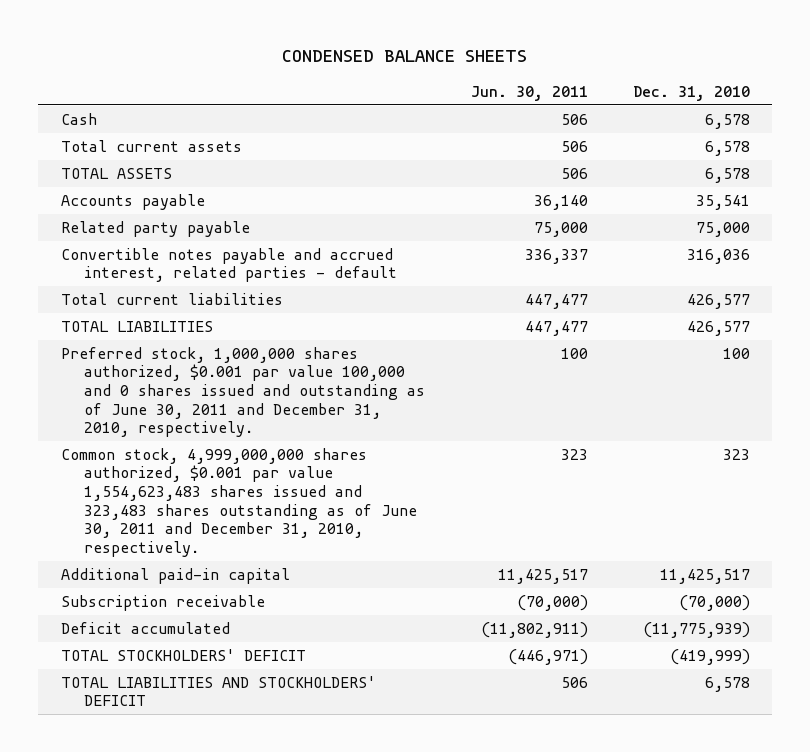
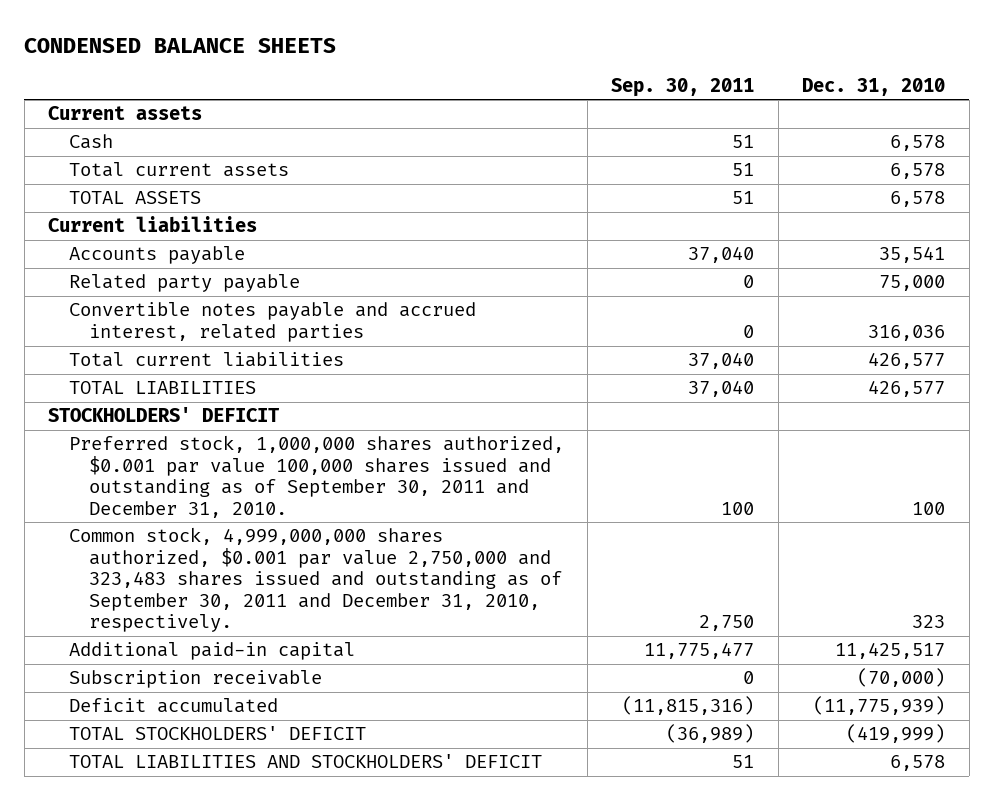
[470,85,588,101] Jun. 30, 2011 -> none
none -> [611,77,755,97] Sep. 30, 2011
none -> [48,106,203,121] Current assets
none -> [48,216,258,233] Current liabilities
[60,247,398,283] Convertible notes payable and accrued interest, related parties - default -> [68,302,476,342] Convertible notes payable and accrued interest, related parties
none -> [48,407,281,423] STOCKHOLDERS' DEFICIT
[60,346,426,438] Preferred stock, 1,000,000 shares authorized, $0.001 par value 100,000 and 0 shares issued and outstanding as of June 30, 2011 and December 31, 2010, respectively. -> [68,435,564,518] Preferred stock, 1,000,000 shares authorized, $0.001 par value 100,000 shares issued and outstanding as of September 30, 2011 and December 31, 2010.
[60,447,418,557] Common stock, 4,999,000,000 shares authorized, $0.001 par value 1,554,623,483 shares issued and 323,483 shares outstanding as of June 30, 2011 and December 31, 2010, respectively. -> [68,527,562,633] Common stock, 4,999,000,000 shares authorized, $0.001 par value 2,750,000 and 323,483 shares issued and outstanding as of September 30, 2011 and December 31, 2010, respectively.

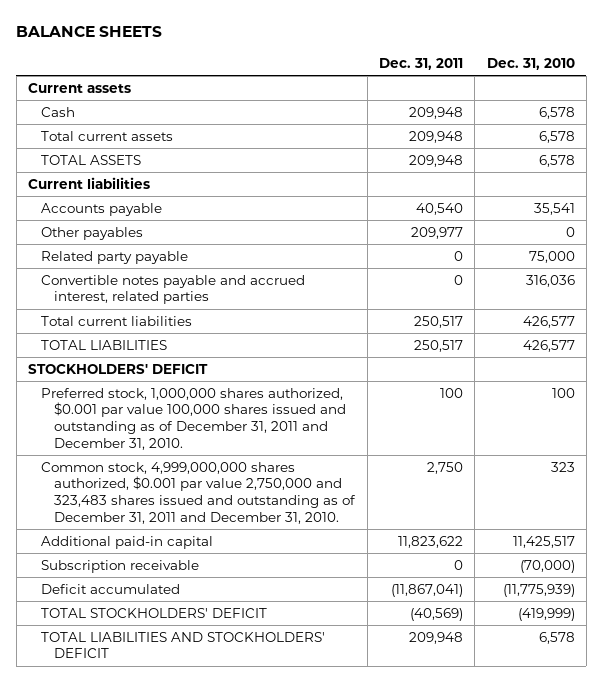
[24,37,337,53] CONDENSED BALANCE SHEETS -> [16,26,163,38] BALANCE SHEETS
[611,77,755,97] Sep. 30, 2011 -> none
none -> [379,57,464,70] Dec. 31, 2011
none -> [41,226,144,240] Other payables
[68,435,564,518] Preferred stock, 1,000,000 shares authorized, $0.001 par value 100,000 shares issued and outstanding as of September 30, 2011 and December 31, 2010. -> [41,387,347,450] Preferred stock, 1,000,000 shares authorized, $0.001 par value 100,000 shares issued and outstanding as of December 31, 2011 and December 31, 2010.
[68,527,562,633] Common stock, 4,999,000,000 shares authorized, $0.001 par value 2,750,000 and 323,483 shares issued and outstanding as of September 30, 2011 and December 31, 2010, respectively. -> [41,461,357,524] Common stock, 4,999,000,000 shares authorized, $0.001 par value 2,750,000 and 323,483 shares issued and outstanding as of December 31, 2011 and December 31, 2010.

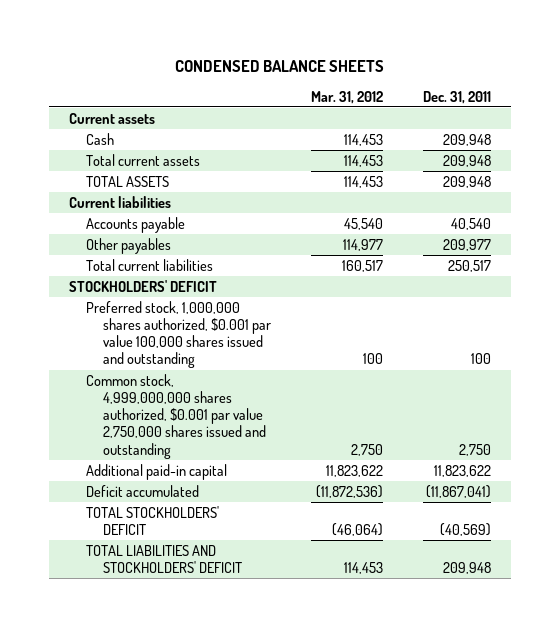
[16,26,163,38] BALANCE SHEETS -> [174,59,384,72] CONDENSED BALANCE SHEETS
[486,57,575,70] Dec. 31, 2010 -> none
none -> [310,90,383,104] Mar. 31, 2012
[41,250,189,264] Related party payable -> none
[41,274,306,305] Convertible notes payable and accrued interest, related parties -> none
[41,339,168,350] TOTAL LIABILITIES -> none
[41,387,347,450] Preferred stock, 1,000,000 shares authorized, $0.001 par value 100,000 shares issued and outstanding as of December 31, 2011 and December 31, 2010. -> [85,300,271,369] Preferred stock, 1,000,000 shares authorized, $0.001 par value 100,000 shares issued and outstanding
[41,461,357,524] Common stock, 4,999,000,000 shares authorized, $0.001 par value 2,750,000 and 323,483 shares issued and outstanding as of December 31, 2011 and December 31, 2010. -> [85,373,266,459] Common stock, 4,999,000,000 shares authorized, $0.001 par value 2,750,000 shares issued and outstanding
[41,559,200,573] Subscription receivable -> none

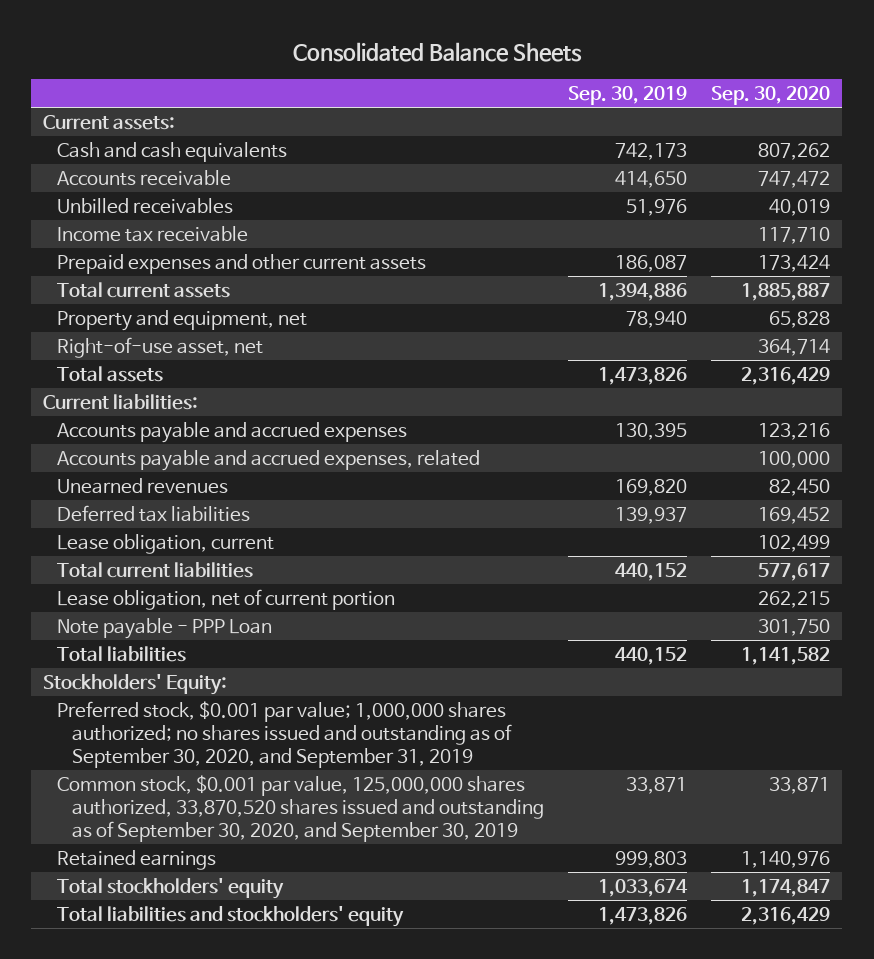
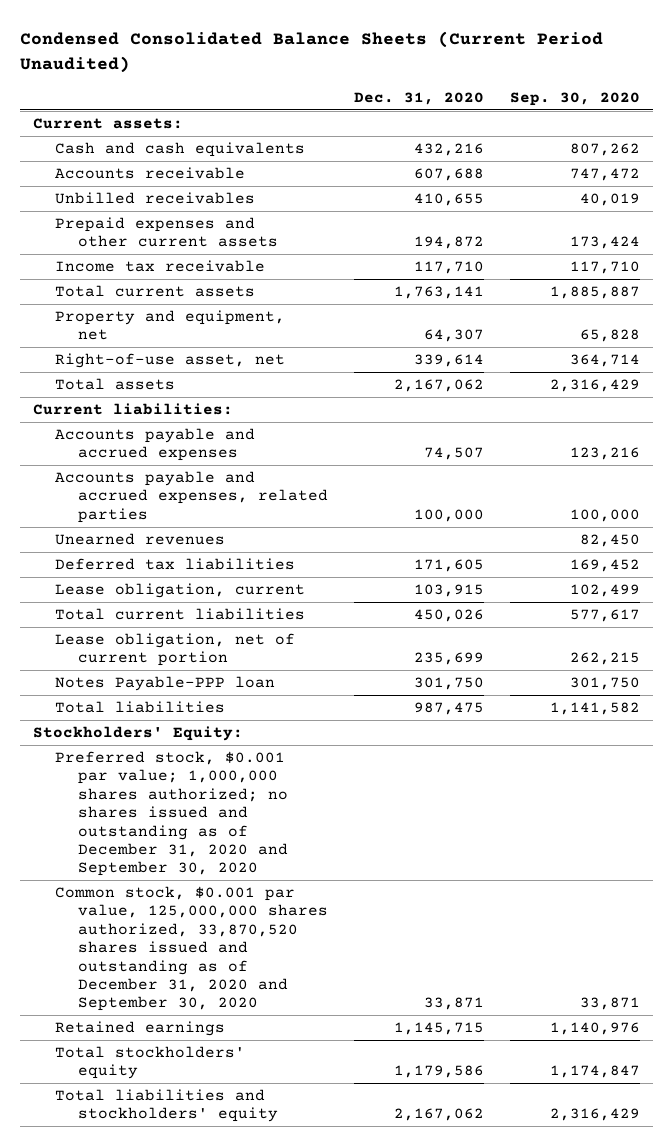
[292,42,582,63] Consolidated Balance Sheets -> [19,31,603,73] Condensed Consolidated Balance Sheets (Current Period Unaudited)
[567,85,687,105] Sep. 30, 2019 -> none
none -> [353,91,484,105] Dec. 31, 2020
[57,225,249,242] Income tax receivable -> [55,260,266,273] Income tax receivable
[57,449,481,471] Accounts payable and accrued expenses, related -> [55,471,329,523] Accounts payable and accrued expenses, related parties
[57,617,273,639] Note payable - PPP Loan -> [55,676,276,692] Notes Payable-PPP loan
[57,700,512,768] Preferred stock, $0.001 par value; 1,000,000 shares authorized; no shares issued and outstanding as of September 30, 2020, and September 31, 2019 -> [55,751,289,877] Preferred stock, $0.001 par value; 1,000,000 shares authorized; no shares issued and outstanding as of December 31, 2020 and September 30, 2020
[57,774,544,842] Common stock, $0.001 par value, 125,000,000 shares authorized, 33,870,520 shares issued and outstanding as of September 30, 2020, and September 30, 2019 -> [55,886,329,1012] Common stock, $0.001 par value, 125,000,000 shares authorized, 33,870,520 shares issued and outstanding as of December 31, 2020 and September 30, 2020

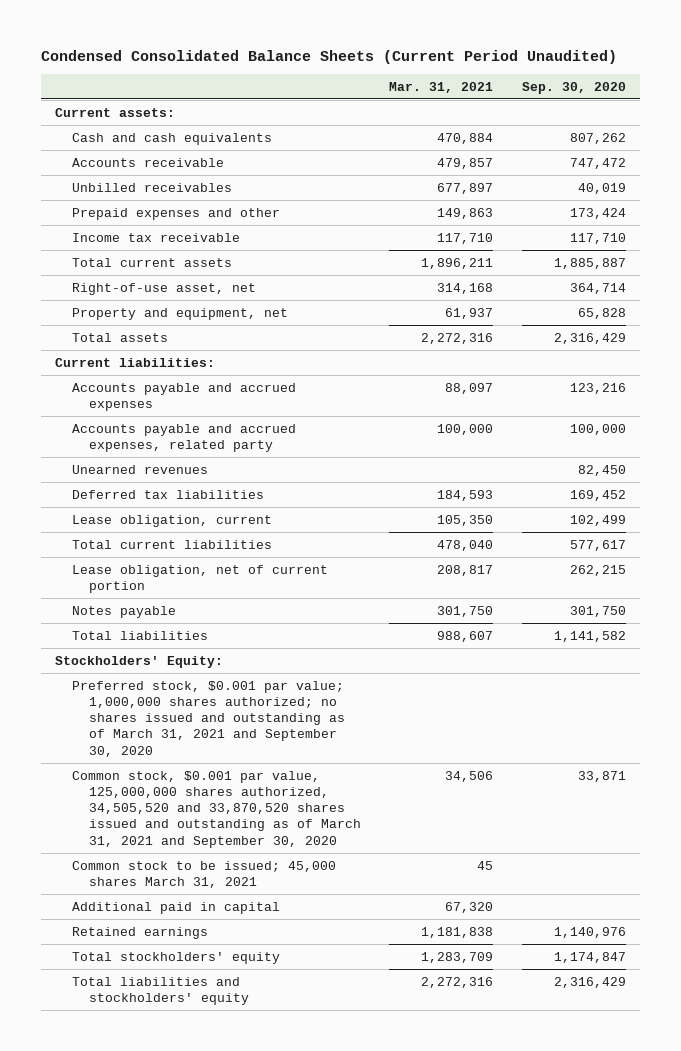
[353,91,484,105] Dec. 31, 2020 -> none
none -> [389,81,494,93] Mar. 31, 2021
[55,217,279,248] Prepaid expenses and other current assets -> [71,207,280,220] Prepaid expenses and other
[55,310,286,341] Property and equipment, net -> [71,307,288,320] Property and equipment, net
[55,471,329,523] Accounts payable and accrued expenses, related parties -> [71,423,296,452] Accounts payable and accrued expenses, related party
[55,676,276,692] Notes Payable-PPP loan -> [71,605,176,618] Notes payable
[55,751,289,877] Preferred stock, $0.001 par value; 1,000,000 shares authorized; no shares issued and outstanding as of December 31, 2020 and September 30, 2020 -> [71,680,345,757] Preferred stock, $0.001 par value; 1,000,000 shares authorized; no shares issued and outstanding as of March 31, 2021 and September 30, 2020
[55,886,329,1012] Common stock, $0.001 par value, 125,000,000 shares authorized, 33,870,520 shares issued and outstanding as of December 31, 2020 and September 30, 2020 -> [71,770,361,848] Common stock, $0.001 par value, 125,000,000 shares authorized, 34,505,520 and 33,870,520 shares issued and outstanding as of March 31, 2021 and September 30, 2020
none -> [71,860,336,888] Common stock to be issued; 45,000 shares March 31, 2021
none -> [71,901,280,914] Additional paid in capital

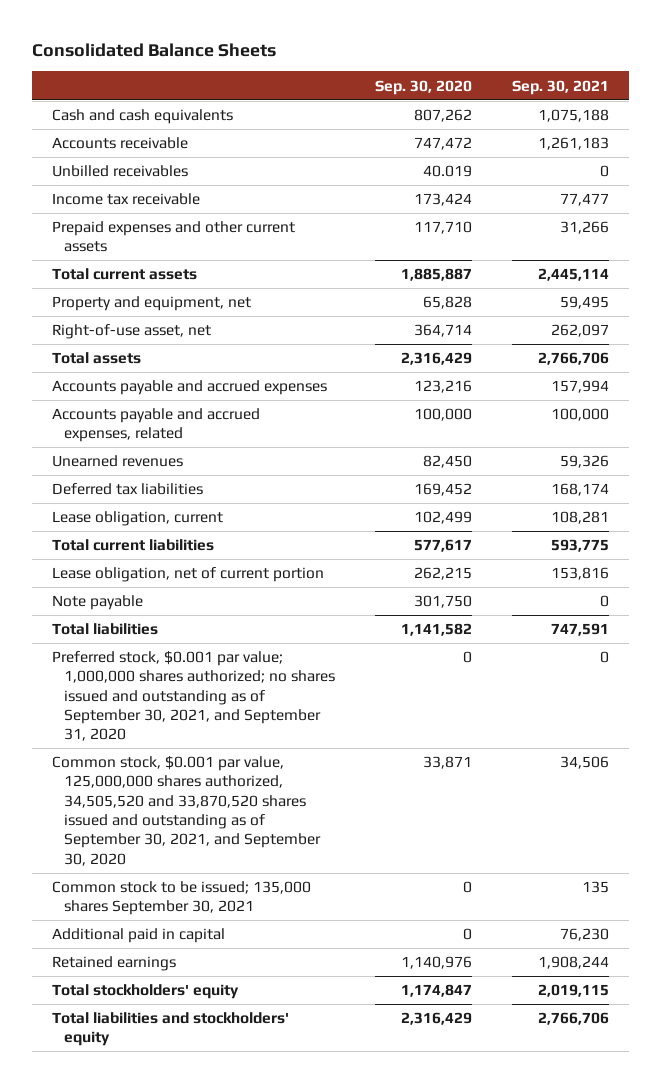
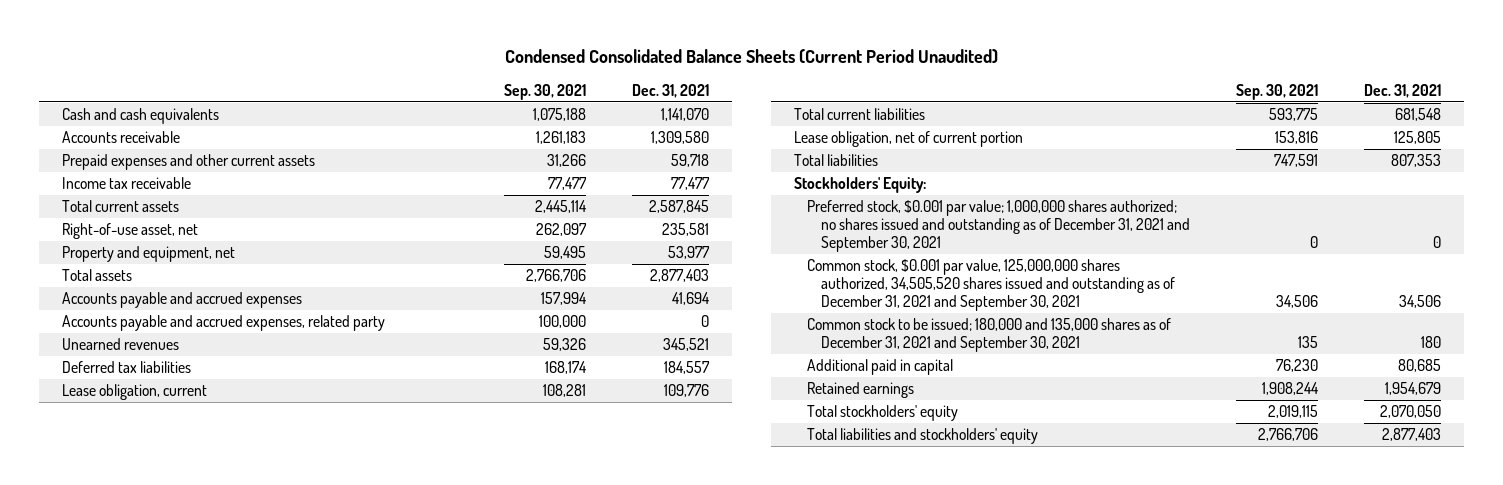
[31,42,276,57] Consolidated Balance Sheets -> [504,49,998,65] Condensed Consolidated Balance Sheets (Current Period Unaudited)
[374,79,472,95] Sep. 30, 2020 -> none
none -> [631,83,709,98] Dec. 31, 2021
[51,165,188,178] Unbilled receivables -> none
[51,193,200,206] Income tax receivable -> [62,177,192,190] Income tax receivable
[51,296,251,312] Property and equipment, net -> [62,246,236,263] Property and equipment, net
[51,408,260,443] Accounts payable and accrued expenses, related -> [62,315,386,332] Accounts payable and accrued expenses, related party
[51,595,143,611] Note payable -> none
none -> [794,177,927,194] Stockholders' Equity:
[51,651,335,742] Preferred stock, $0.001 par value; 1,000,000 shares authorized; no shares issued and outstanding as of September 30, 2021, and September 31, 2020 -> [807,200,1190,253] Preferred stock, $0.001 par value; 1,000,000 shares authorized; no shares issued and outstanding as of December 31, 2021 and September 30, 2021
[51,756,321,866] Common stock, $0.001 par value, 125,000,000 shares authorized, 34,505,520 and 33,870,520 shares issued and outstanding as of September 30, 2021, and September 30, 2020 -> [807,259,1175,312] Common stock, $0.001 par value, 125,000,000 shares authorized, 34,505,520 shares issued and outstanding as of December 31, 2021 and September 30, 2021
[51,881,311,916] Common stock to be issued; 135,000 shares September 30, 2021 -> [807,318,1172,353] Common stock to be issued; 180,000 and 135,000 shares as of December 31, 2021 and September 30, 2021

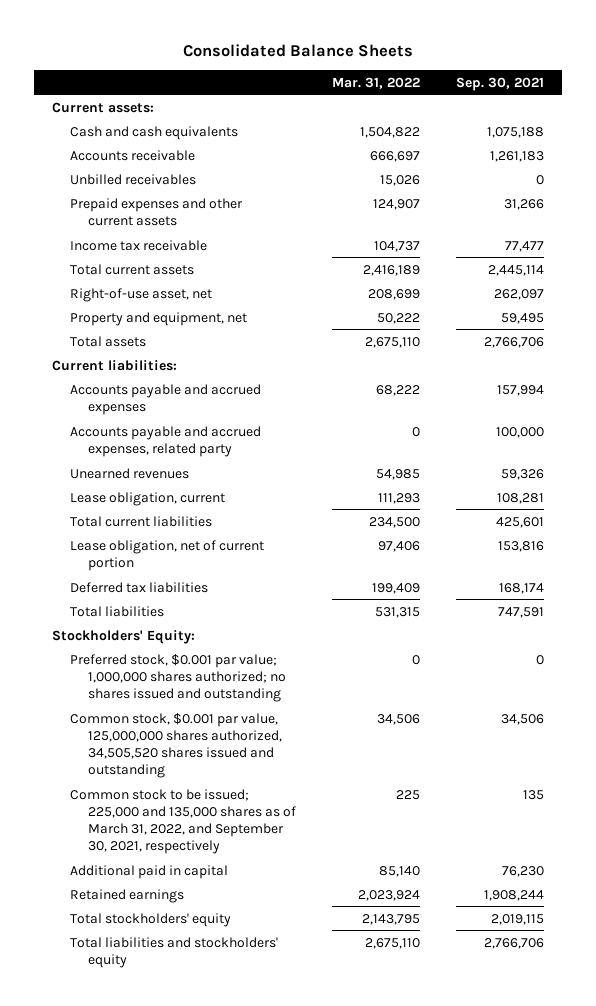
[504,49,998,65] Condensed Consolidated Balance Sheets (Current Period Unaudited) -> [182,43,413,57] Consolidated Balance Sheets
[631,83,709,98] Dec. 31, 2021 -> none
none -> [332,76,421,89] Mar. 31, 2022
none -> [51,101,154,113] Current assets:
none -> [69,173,196,185] Unbilled receivables
none -> [51,359,177,371] Current liabilities:
[1268,108,1318,122] 593,775 -> [496,516,545,528] 425,601
[62,361,192,374] Deferred tax liabilities -> [69,581,208,593] Deferred tax liabilities
[807,200,1190,253] Preferred stock, $0.001 par value; 1,000,000 shares authorized; no shares issued and outstanding as of December 31, 2021 and September 30, 2021 -> [69,653,287,703] Preferred stock, $0.001 par value; 1,000,000 shares authorized; no shares issued and outstanding
[807,259,1175,312] Common stock, $0.001 par value, 125,000,000 shares authorized, 34,505,520 shares issued and outstanding as of December 31, 2021 and September 30, 2021 -> [69,712,283,779] Common stock, $0.001 par value, 125,000,000 shares authorized, 34,505,520 shares issued and outstanding
[807,318,1172,353] Common stock to be issued; 180,000 and 135,000 shares as of December 31, 2021 and September 30, 2021 -> [69,788,297,855] Common stock to be issued; 225,000 and 135,000 shares as of March 31, 2022, and September 30, 2021, respectively

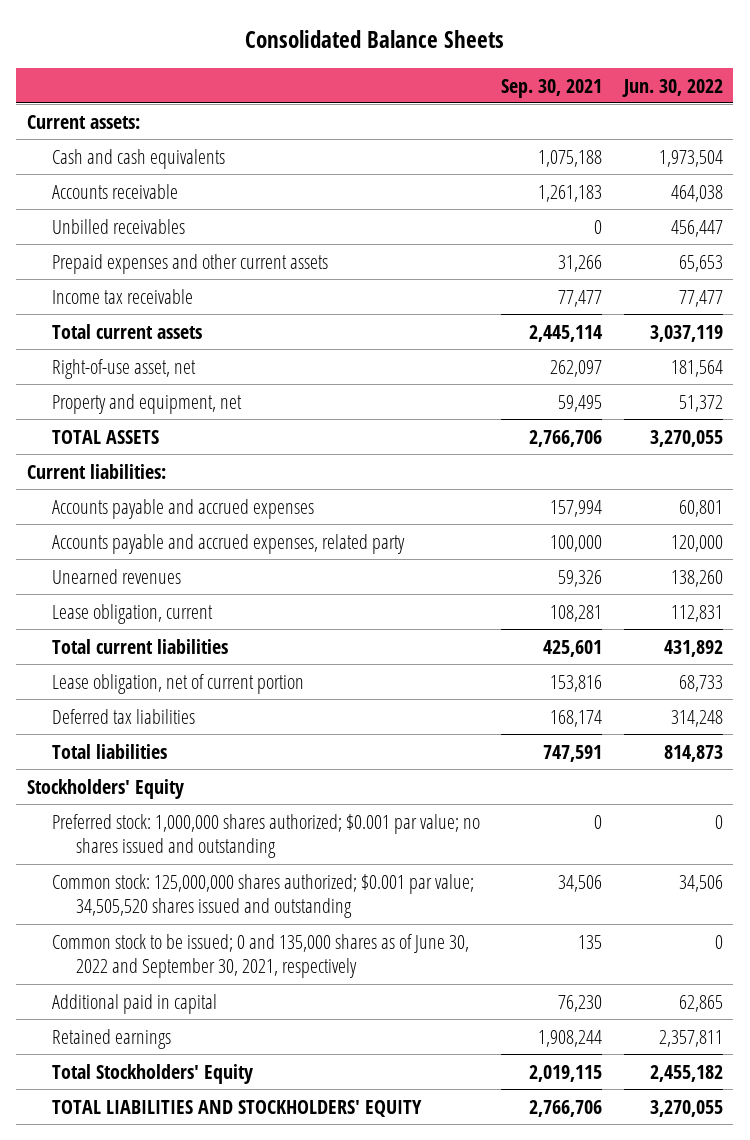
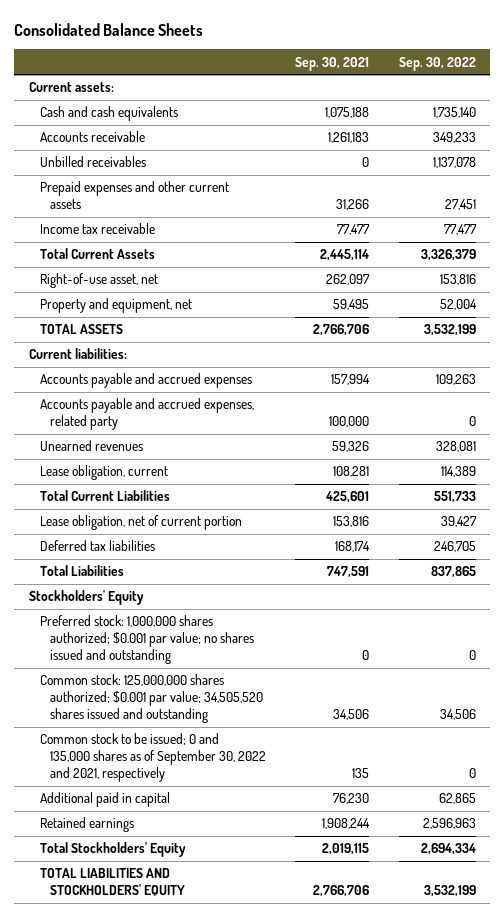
[621,78,723,97] Jun. 30, 2022 -> none
none -> [398,56,476,71] Sep. 30, 2022
[51,323,202,339] Total current assets -> [39,248,155,260] Total Current Assets
[51,638,228,654] Total current liabilities -> [39,490,170,502] Total Current Liabilities
[51,743,167,759] Total liabilities -> [39,565,124,577] Total Liabilities
[51,933,469,979] Common stock to be issued; 0 and 135,000 shares as of June 30, 2022 and September 30, 2021, respectively -> [39,733,267,783] Common stock to be issued; 0 and 135,000 shares as of September 30, 2022 and 2021, respectively

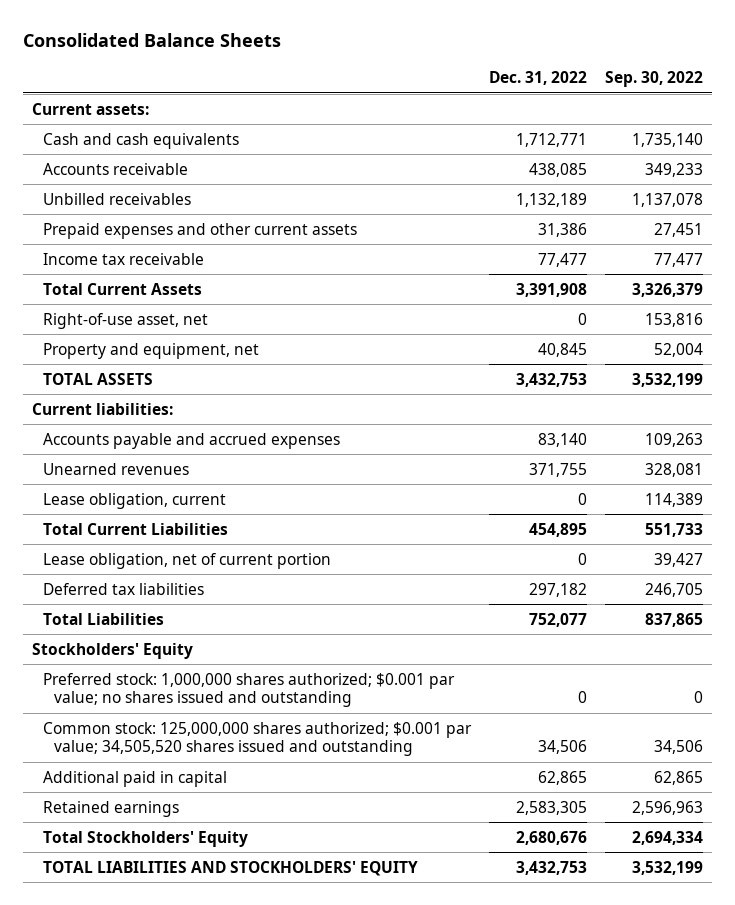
[295,56,370,71] Sep. 30, 2021 -> none
none -> [489,71,588,86] Dec. 31, 2022
[39,398,254,431] Accounts payable and accrued expenses, related party -> none
[39,733,267,783] Common stock to be issued; 0 and 135,000 shares as of September 30, 2022 and 2021, respectively -> none

